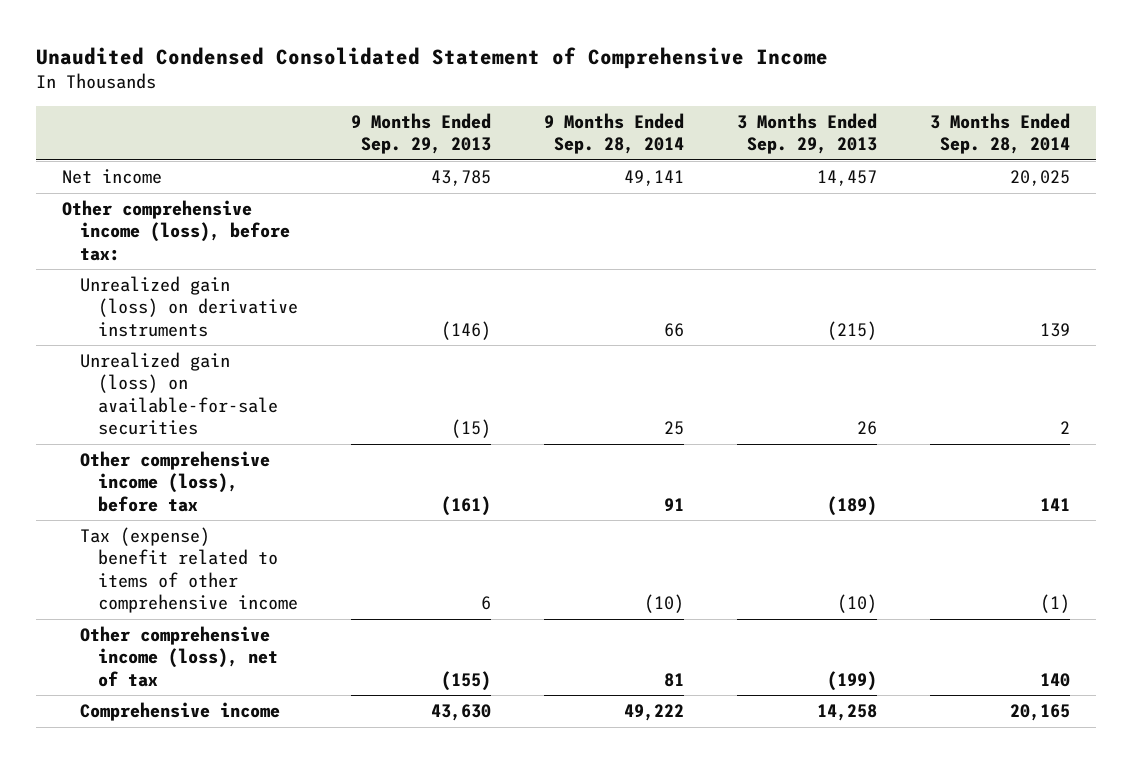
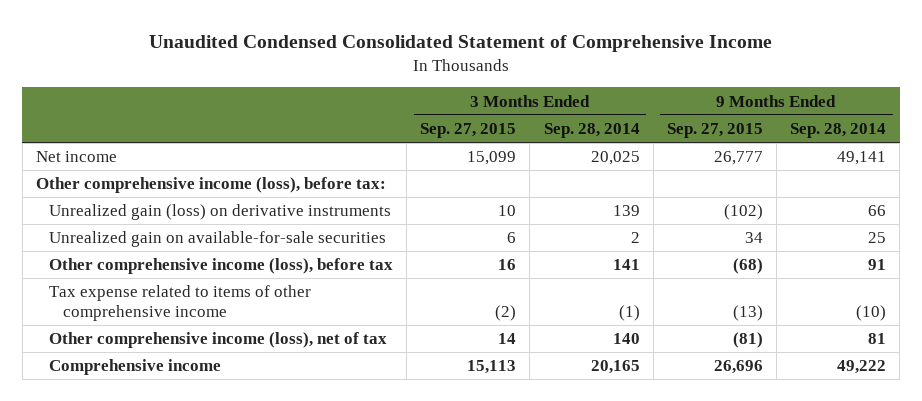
[351,112,492,155] 9 Months Ended Sep. 29, 2013 -> none
[737,112,878,155] 3 Months Ended Sep. 29, 2013 -> none
none -> [420,122,517,138] Sep. 27, 2015
none -> [666,122,763,138] Sep. 27, 2015
[80,352,279,436] Unrealized gain (loss) on available-for-sale securities -> [49,231,387,248] Unrealized gain on available-for-sale securities
[80,527,299,614] Tax (expense) benefit related to items of other comprehensive income -> [49,285,312,321] Tax expense related to items of other comprehensive income

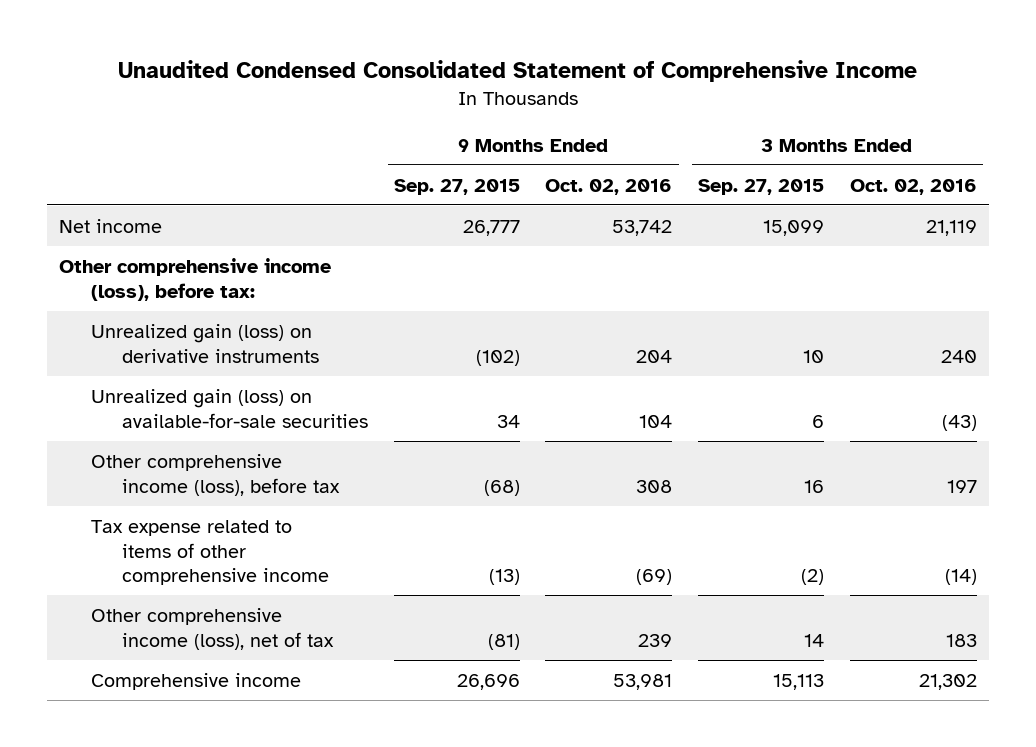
[543,122,640,138] Sep. 28, 2014 -> none
[790,122,887,138] Sep. 28, 2014 -> none
none -> [545,178,673,195] Oct. 02, 2016
none -> [849,178,977,195] Oct. 02, 2016
[49,231,387,248] Unrealized gain on available-for-sale securities -> [90,388,369,428] Unrealized gain (loss) on available-for-sale securities

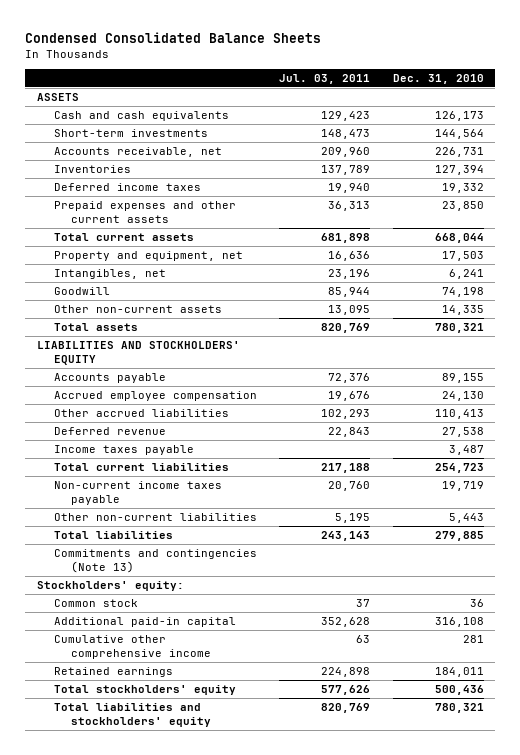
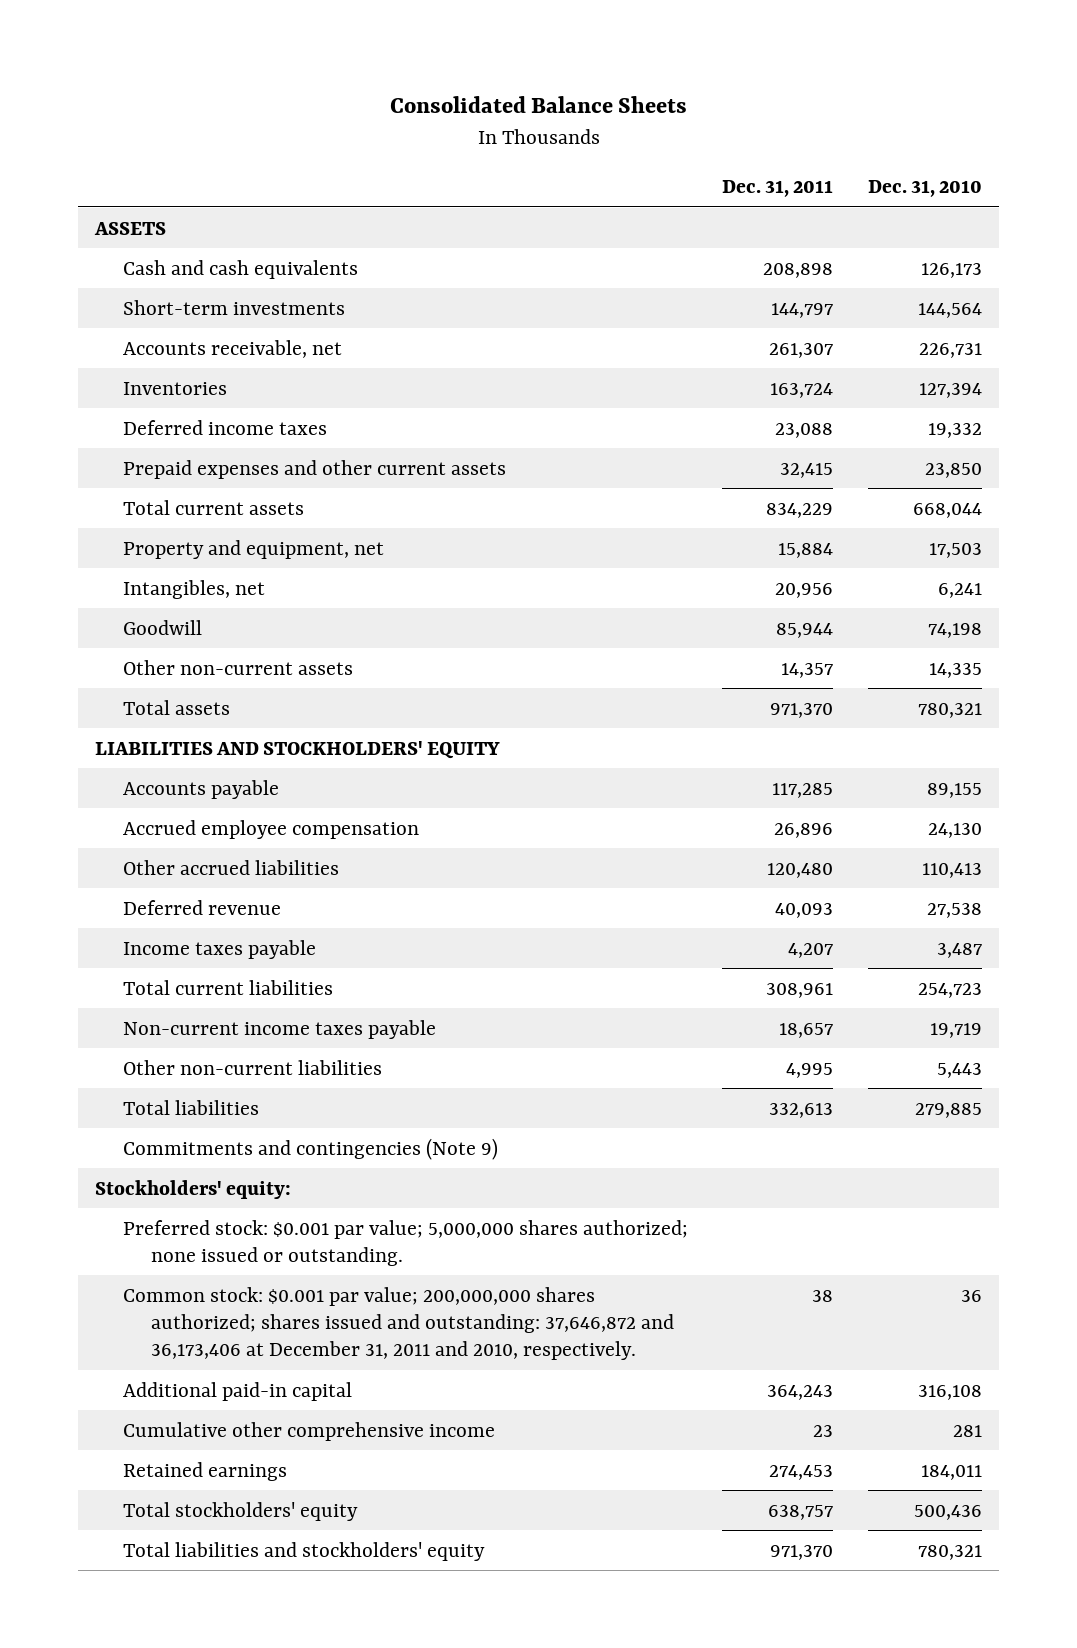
[25,31,322,43] Condensed Consolidated Balance Sheets -> [389,96,687,114] Consolidated Balance Sheets
[279,73,371,84] Jul. 03, 2011 -> none
none -> [722,180,834,198] Dec. 31, 2011
[53,549,257,574] Commitments and contingencies (Note 13) -> [123,1137,499,1160] Commitments and contingencies (Note 9)
none -> [123,1219,689,1266] Preferred stock: $0.001 par value; 5,000,000 shares authorized; none issued or outstanding.
[53,599,138,608] Common stock -> [123,1286,675,1360] Common stock: $0.001 par value; 200,000,000 shares authorized; shares issued and outstanding: 37,646,872 and 36,173,406 at December 31, 2011 and 2010, respectively.

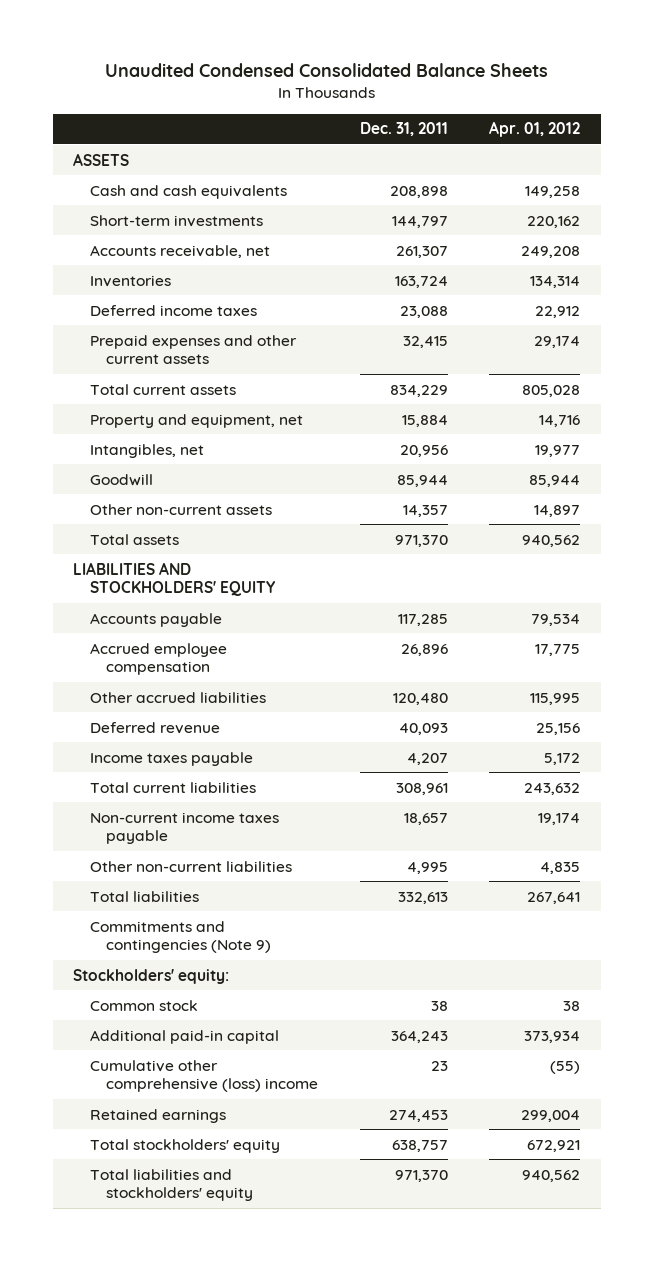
[389,96,687,114] Consolidated Balance Sheets -> [104,63,548,78] Unaudited Condensed Consolidated Balance Sheets
[867,180,982,198] Dec. 31, 2010 -> none
none -> [489,121,581,138] Apr. 01, 2012
[123,1219,689,1266] Preferred stock: $0.001 par value; 5,000,000 shares authorized; none issued or outstanding. -> none
[123,1286,675,1360] Common stock: $0.001 par value; 200,000,000 shares authorized; shares issued and outstanding: 37,646,872 and 36,173,406 at December 31, 2011 and 2010, respectively. -> [89,999,198,1011] Common stock
[123,1421,496,1441] Cumulative other comprehensive income -> [89,1059,319,1093] Cumulative other comprehensive (loss) income

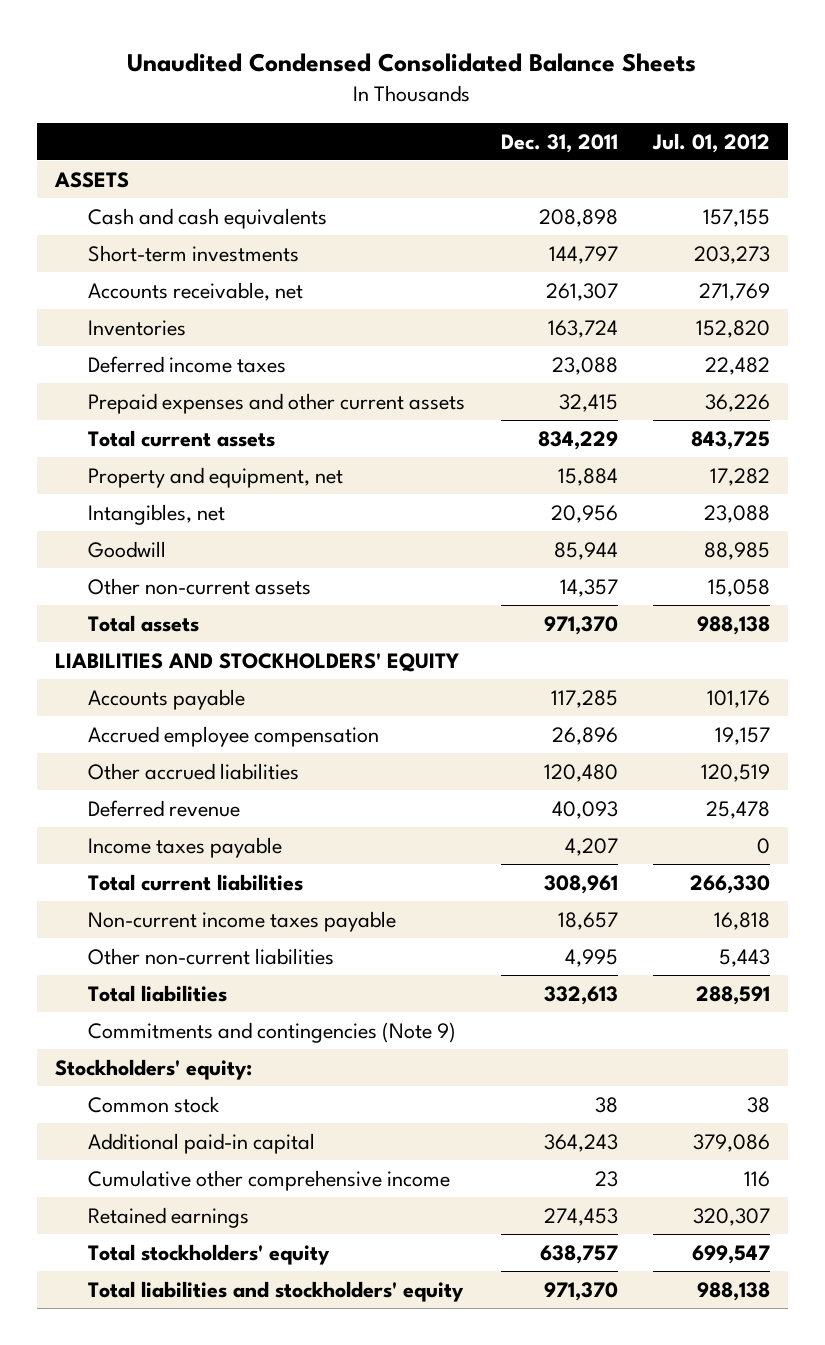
[489,121,581,138] Apr. 01, 2012 -> none
none -> [652,132,771,153] Jul. 01, 2012
[89,1059,319,1093] Cumulative other comprehensive (loss) income -> [88,1169,451,1191] Cumulative other comprehensive income

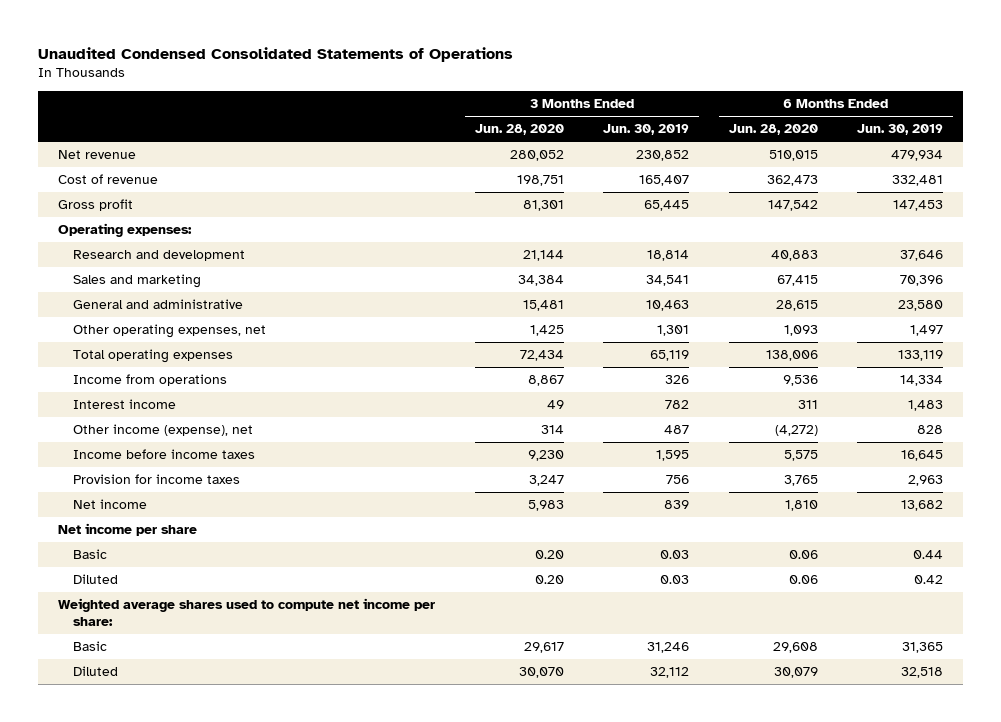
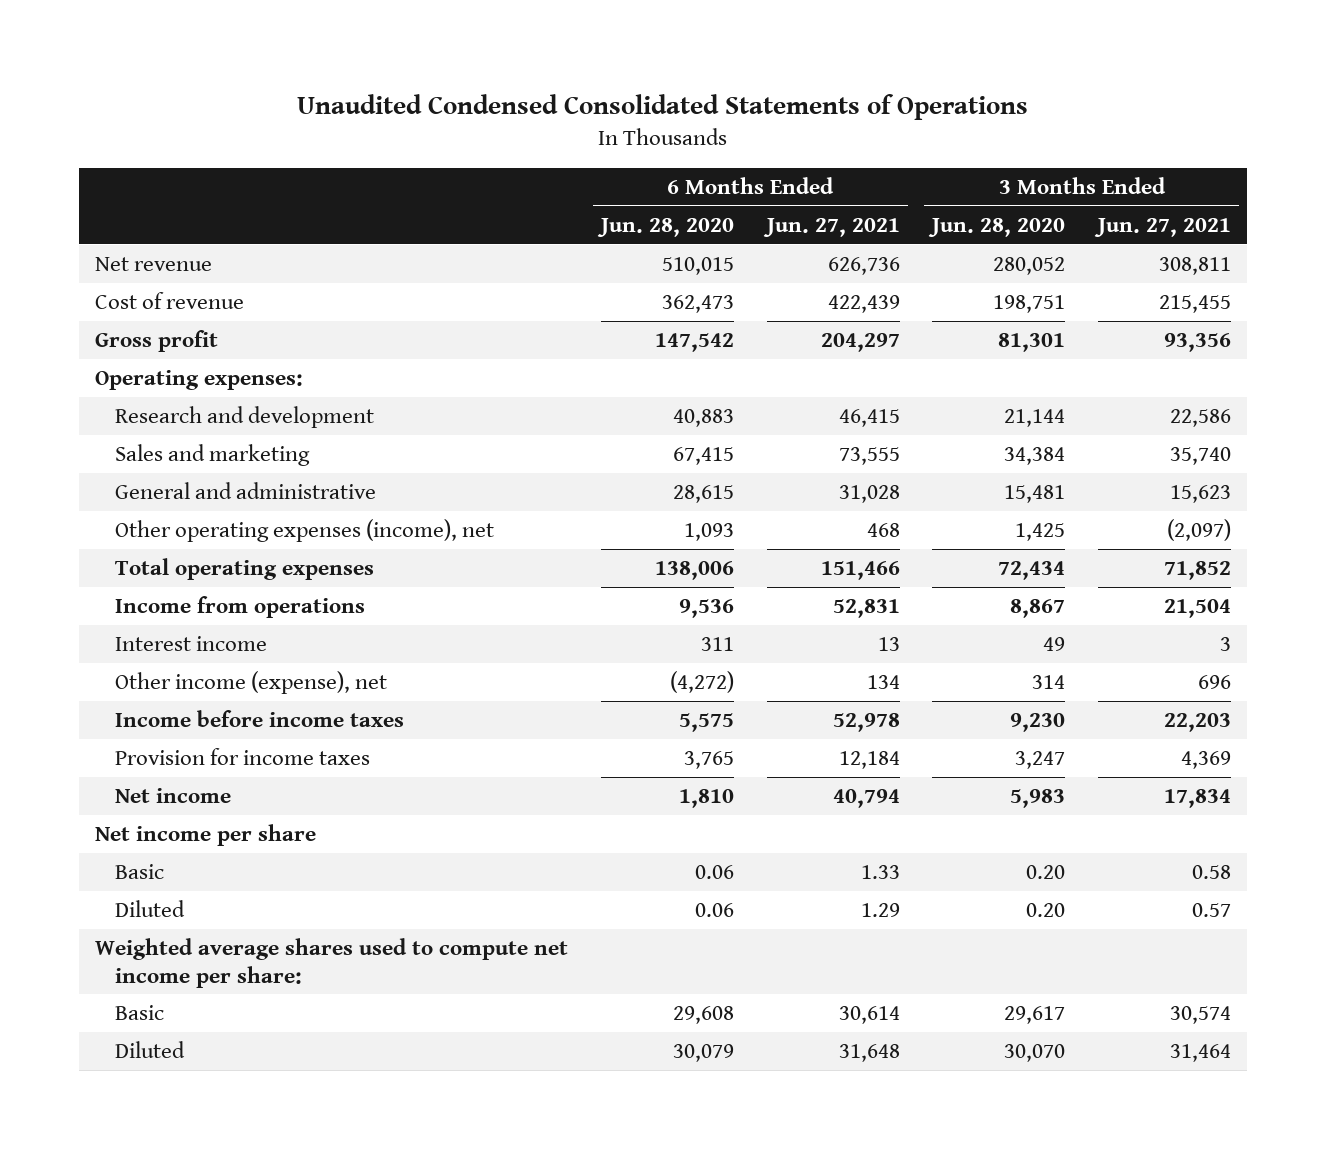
[603,124,690,136] Jun. 30, 2019 -> none
[857,124,944,136] Jun. 30, 2019 -> none
none -> [762,217,900,237] Jun. 27, 2021
none -> [1094,217,1232,237] Jun. 27, 2021
[73,324,267,339] Other operating expenses, net -> [114,518,494,542] Other operating expenses (income), net

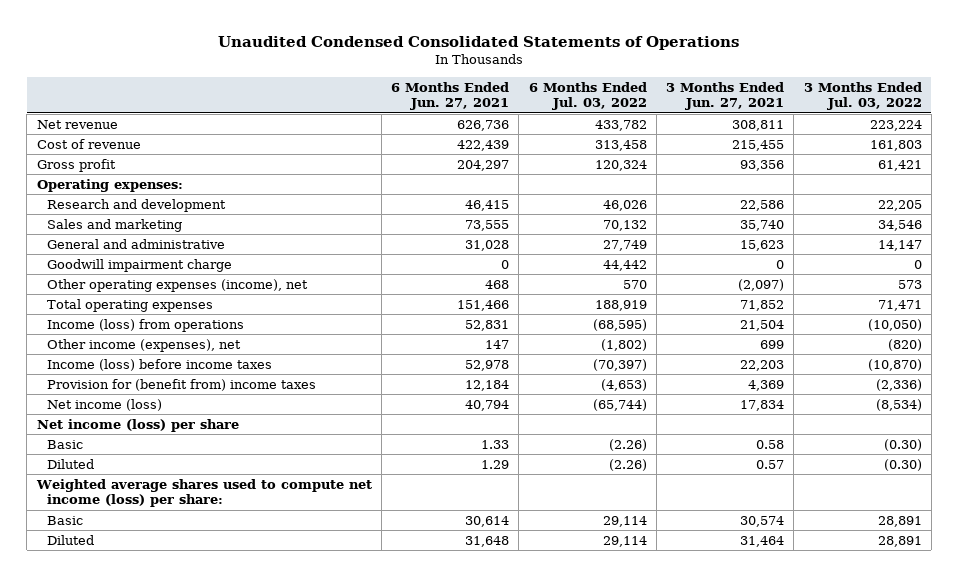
[596,217,734,237] Jun. 28, 2020 -> none
[928,217,1066,237] Jun. 28, 2020 -> none
none -> [528,81,647,111] 6 Months Ended Jul. 03, 2022
none -> [803,81,922,111] 3 Months Ended Jul. 03, 2022
none -> [47,258,233,272] Goodwill impairment charge
[114,635,267,651] Interest income -> none
[114,595,365,618] Income from operations -> [47,318,245,332] Income (loss) from operations
[114,670,387,694] Other income (expense), net -> [47,338,242,352] Other income (expenses), net
[866,674,900,689] 134 -> [485,339,510,349] 147
[1198,674,1232,689] 696 -> [760,339,785,349] 699
[114,709,404,727] Income before income taxes -> [47,358,273,371] Income (loss) before income taxes
[114,747,370,765] Provision for income taxes -> [47,378,317,391] Provision for (benefit from) income taxes
[114,787,231,803] Net income -> [47,398,163,411] Net income (loss)
[95,823,317,846] Net income per share -> [36,418,239,432] Net income (loss) per share
[95,937,569,988] Weighted average shares used to compute net income per share: -> [35,478,372,508] Weighted average shares used to compute net income (loss) per share:

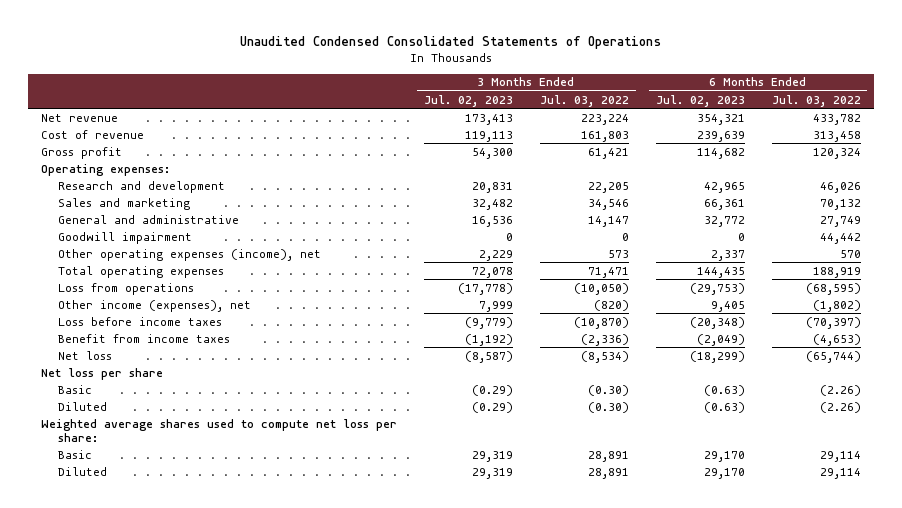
[391,81,510,111] 6 Months Ended Jun. 27, 2021 -> none
[666,81,785,111] 3 Months Ended Jun. 27, 2021 -> none
none -> [424,94,514,107] Jul. 02, 2023
none -> [655,94,745,107] Jul. 02, 2023
[47,258,233,272] Goodwill impairment charge -> [57,231,192,244] Goodwill impairment
[47,318,245,332] Income (loss) from operations -> [57,282,194,295] Loss from operations
[47,358,273,371] Income (loss) before income taxes -> [57,316,222,326] Loss before income taxes
[47,378,317,391] Provision for (benefit from) income taxes -> [57,333,230,343] Benefit from income taxes
[47,398,163,411] Net income (loss) -> [57,350,112,360] Net loss
[36,418,239,432] Net income (loss) per share -> [41,367,164,380] Net loss per share
[35,478,372,508] Weighted average shares used to compute net income (loss) per share: -> [41,418,398,442] Weighted average shares used to compute net loss per share:

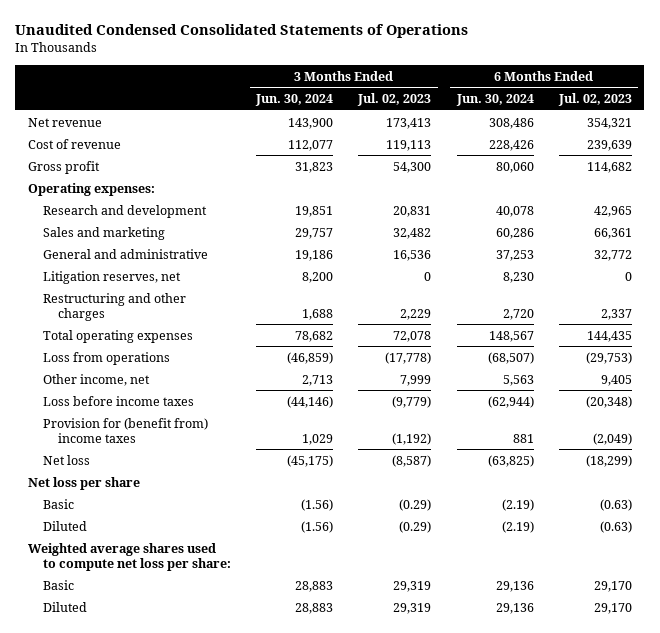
[539,94,629,107] Jul. 03, 2022 -> none
[771,94,861,107] Jul. 03, 2022 -> none
none -> [255,94,334,107] Jun. 30, 2024
none -> [455,94,534,107] Jun. 30, 2024
[57,231,192,244] Goodwill impairment -> none
none -> [42,270,181,284] Litigation reserves, net
[57,248,321,261] Other operating expenses (income), net -> [42,292,186,321] Restructuring and other charges
[57,299,251,312] Other income (expenses), net -> [42,373,150,386] Other income, net
[57,333,230,343] Benefit from income taxes -> [42,417,208,443] Provision for (benefit from) income taxes

